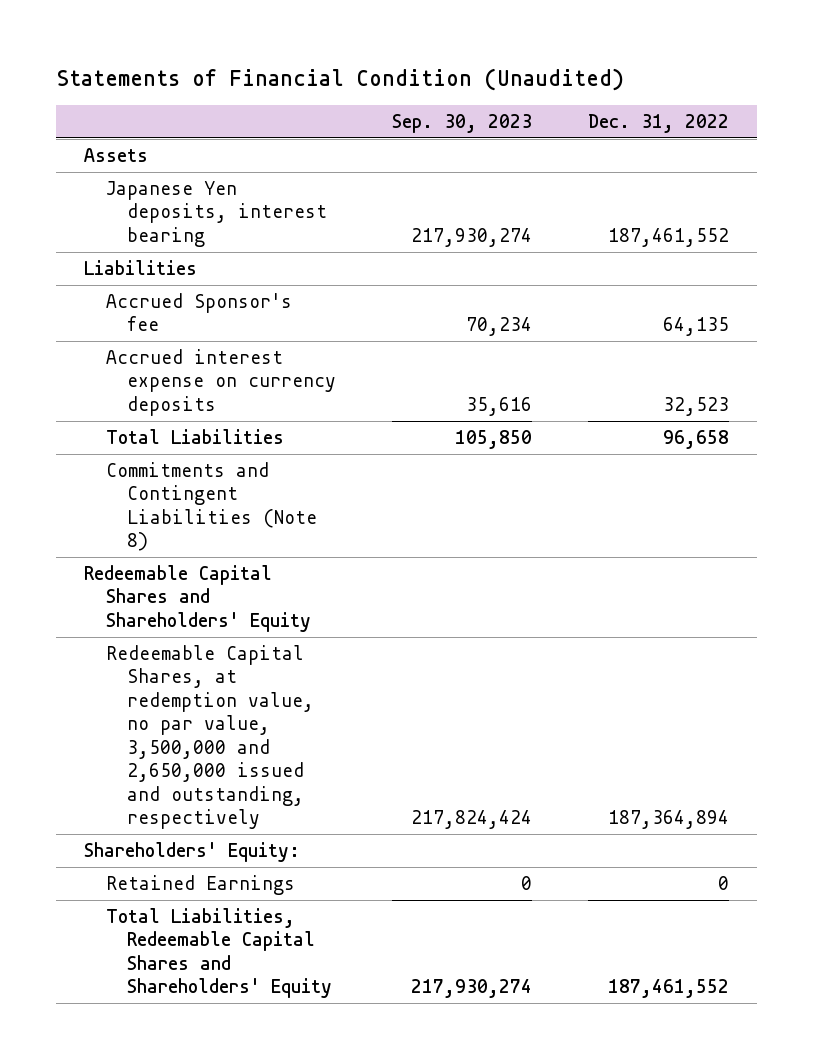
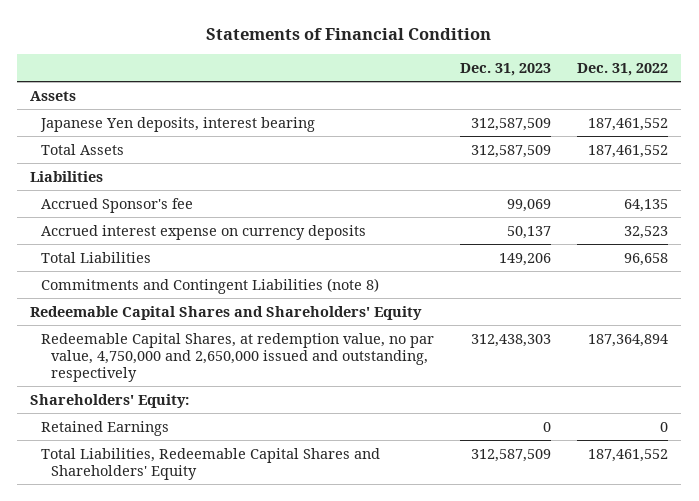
[56,67,625,91] Statements of Financial Condition (Unaudited) -> [206,27,492,40] Statements of Financial Condition
[392,113,533,133] Sep. 30, 2023 -> none
none -> [460,63,552,77] Dec. 31, 2023
none -> [40,143,124,155] Total Assets
[105,462,318,552] Commitments and Contingent Liabilities (Note 8) -> [40,277,379,294] Commitments and Contingent Liabilities (note 8)
[105,645,315,829] Redeemable Capital Shares, at redemption value, no par value, 3,500,000 and 2,650,000 issued and outstanding, respectively -> [40,332,434,382] Redeemable Capital Shares, at redemption value, no par value, 4,750,000 and 2,650,000 issued and outstanding, respectively

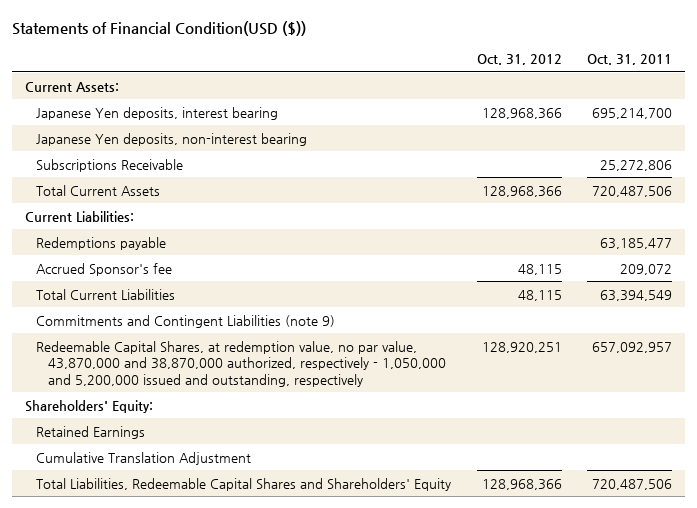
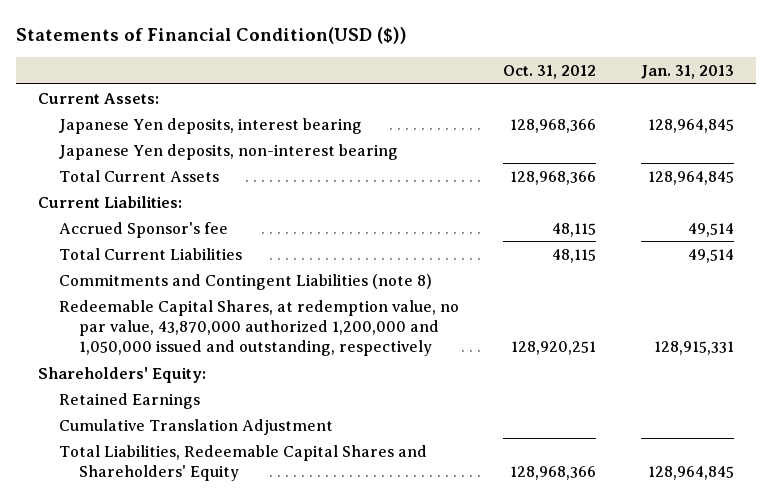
[587,54,673,66] Oct. 31, 2011 -> none
none -> [640,65,734,80] Jan. 31, 2013
[36,158,184,172] Subscriptions Receivable -> none
[36,236,167,250] Redemptions payable -> none
[36,314,336,328] Commitments and Contingent Liabilities (note 9) -> [58,273,432,290] Commitments and Contingent Liabilities (note 8)
[36,340,446,387] Redeemable Capital Shares, at redemption value, no par value, 43,870,000 and 38,870,000 authorized, respectively - 1,050,000 and 5,200,000 issued and outstanding, respectively -> [58,299,459,357] Redeemable Capital Shares, at redemption value, no par value, 43,870,000 authorized 1,200,000 and 1,050,000 issued and outstanding, respectively

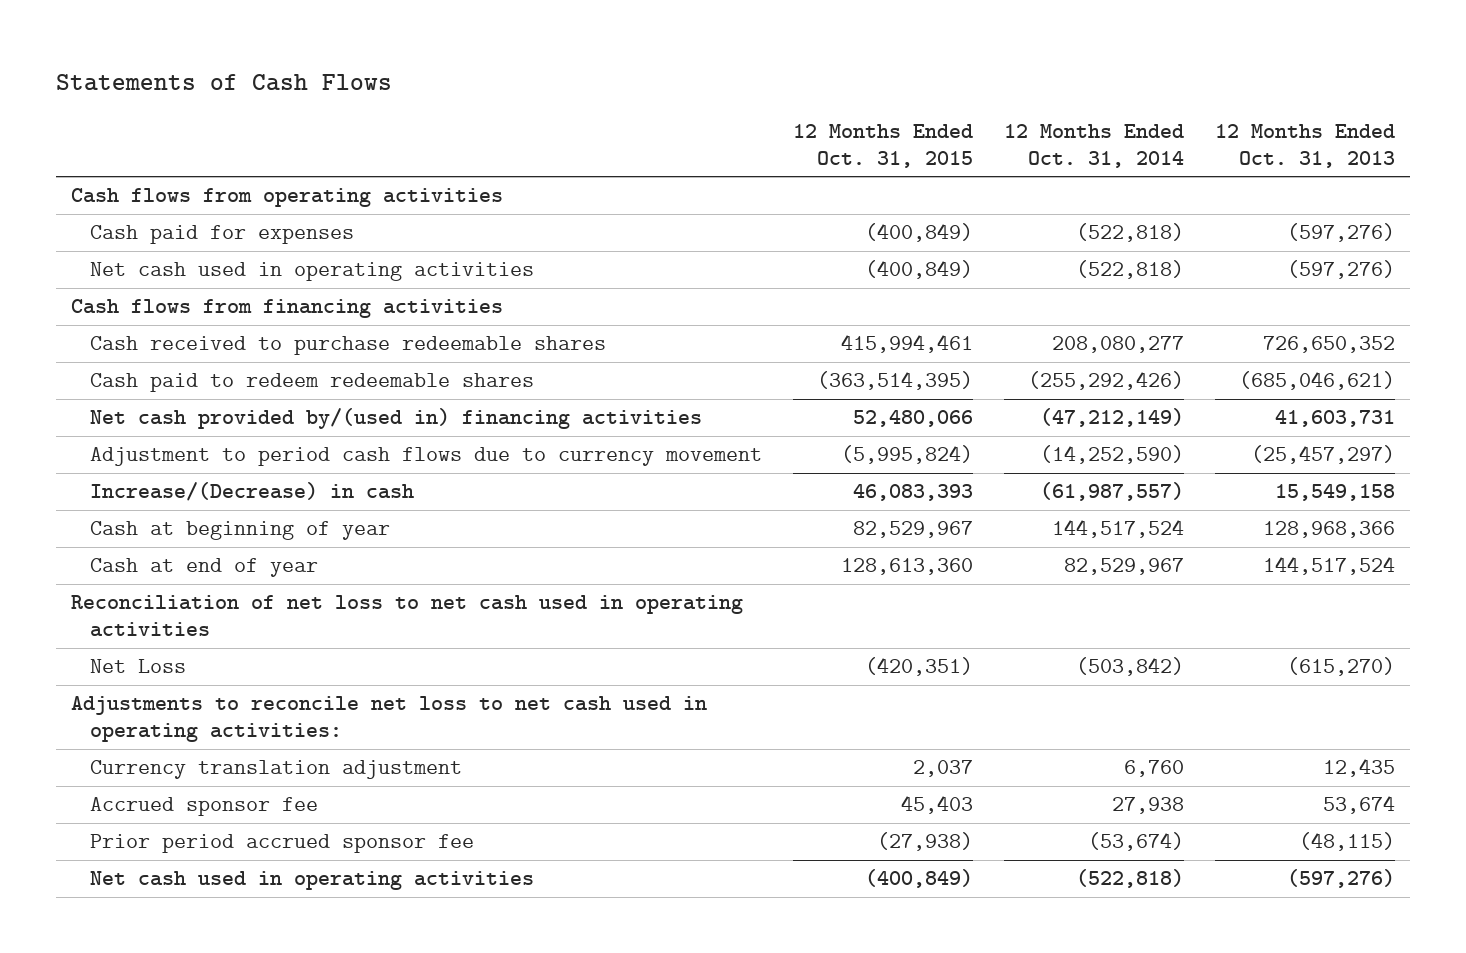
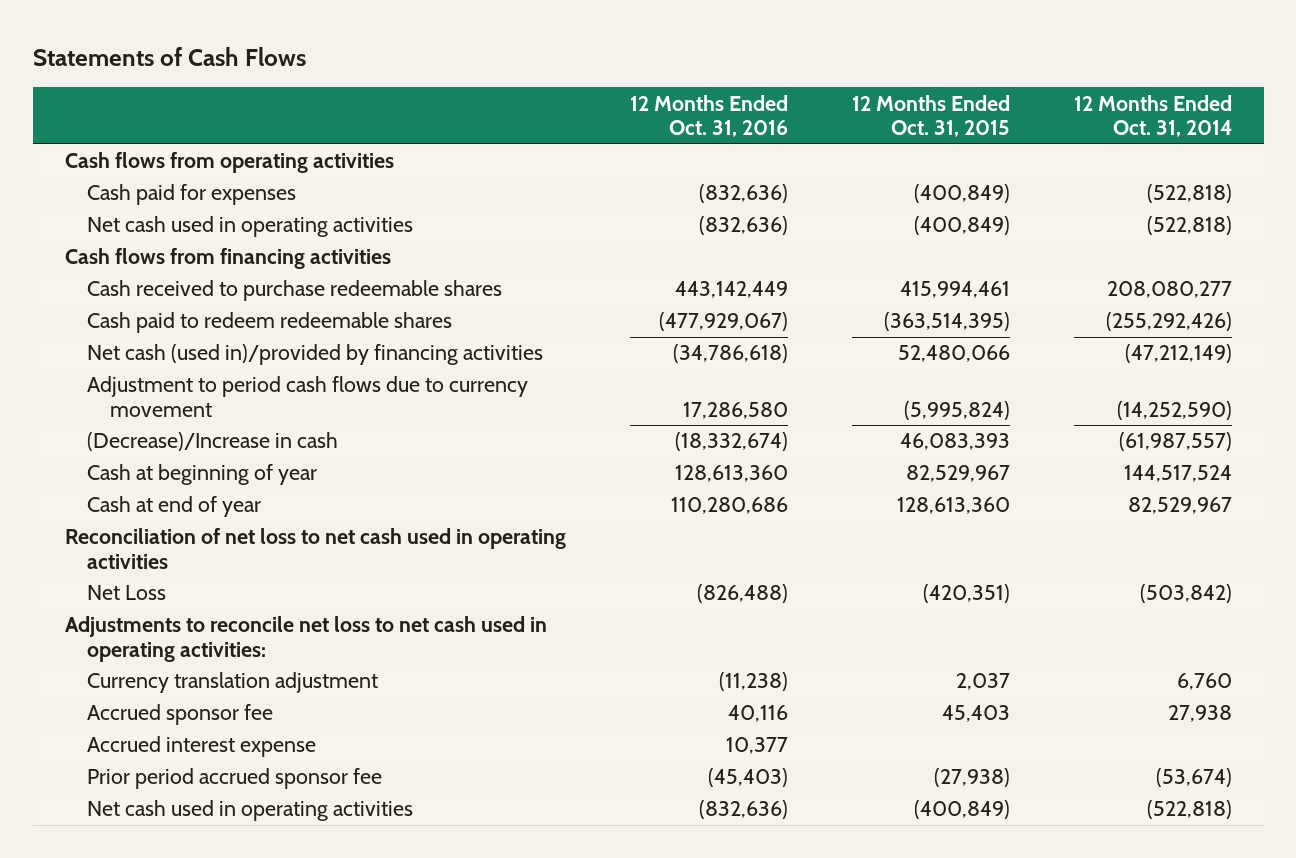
[1214,123,1395,168] 12 Months Ended Oct. 31, 2013 -> none
none -> [629,94,788,138] 12 Months Ended Oct. 31, 2016
[90,408,703,430] Net cash provided by/(used in) financing activities -> [87,344,544,366] Net cash (used in)/provided by financing activities
[90,482,415,502] Increase/(Decrease) in cash -> [87,432,339,452] (Decrease)/Increase in cash
none -> [87,736,317,758] Accrued interest expense

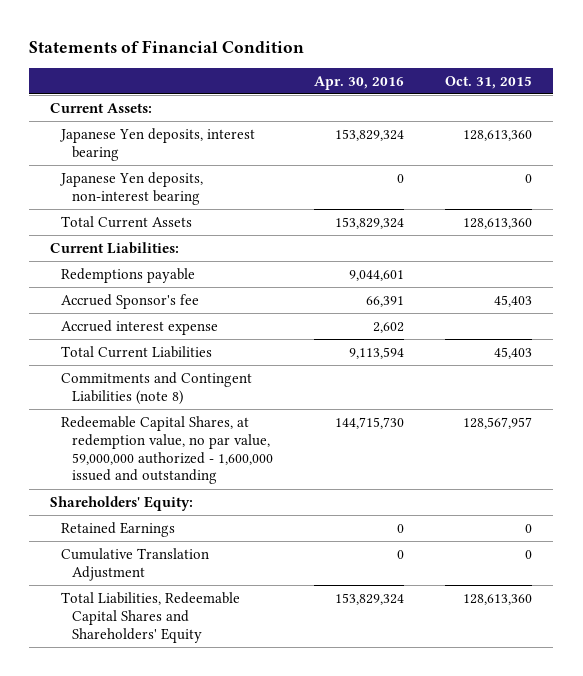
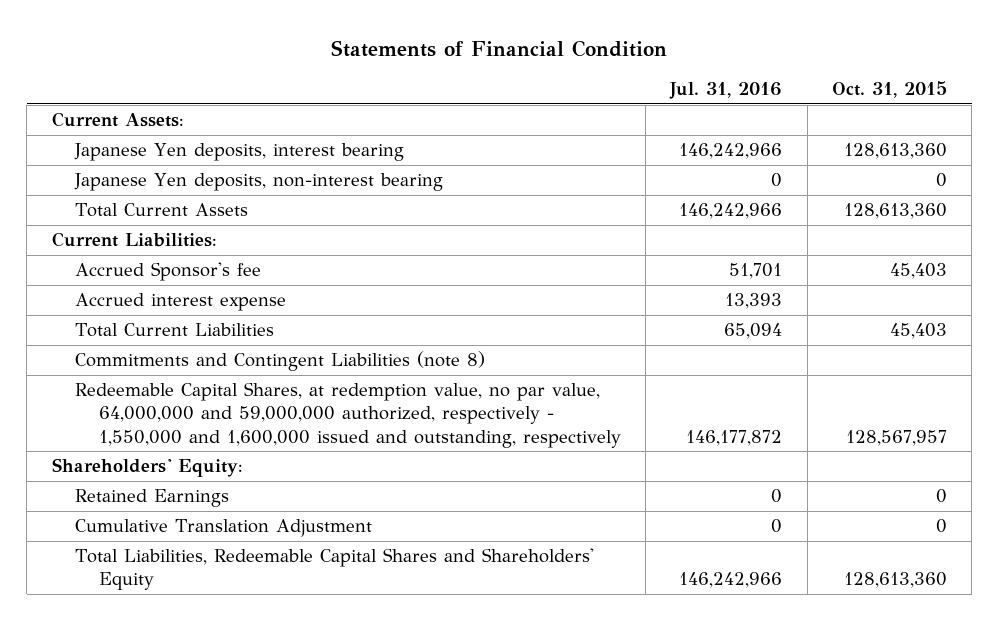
[313,75,404,90] Apr. 30, 2016 -> none
none -> [669,82,783,100] Jul. 31, 2016
[60,267,195,283] Redemptions payable -> none
[60,415,273,485] Redeemable Capital Shares, at redemption value, no par value, 59,000,000 authorized - 1,600,000 issued and outstanding -> [75,382,621,448] Redeemable Capital Shares, at redemption value, no par value, 64,000,000 and 59,000,000 authorized, respectively - 1,550,000 and 1,600,000 issued and outstanding, respectively

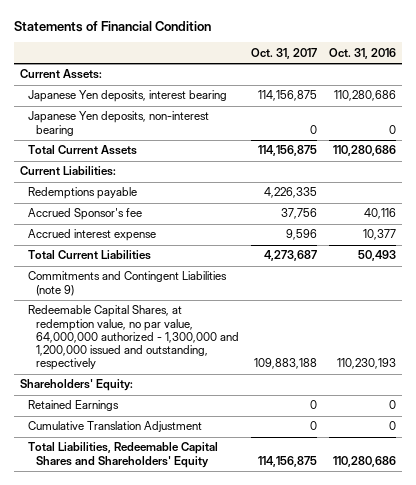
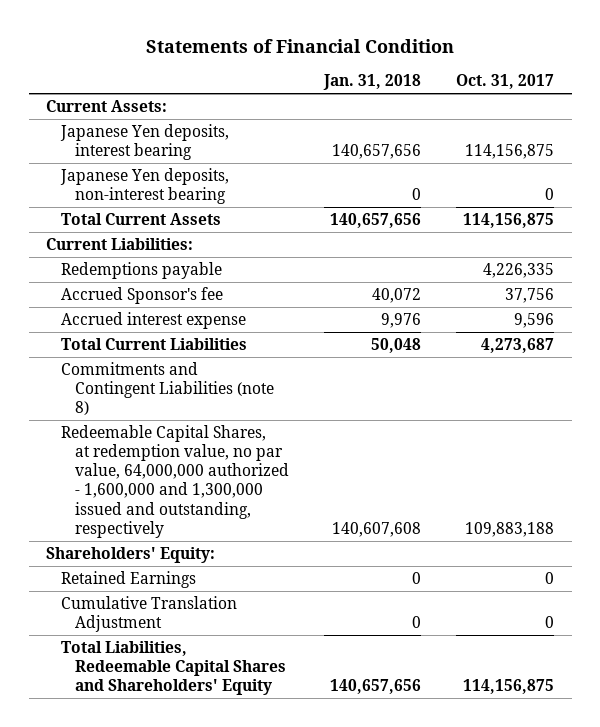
[329,47,397,59] Oct. 31, 2016 -> none
none -> [322,74,421,91] Jan. 31, 2018
[27,271,227,296] Commitments and Contingent Liabilities (note 9) -> [60,362,274,416] Commitments and Contingent Liabilities (note 8)
[27,305,239,371] Redeemable Capital Shares, at redemption value, no par value, 64,000,000 authorized - 1,300,000 and 1,200,000 issued and outstanding, respectively -> [60,425,289,538] Redeemable Capital Shares, at redemption value, no par value, 64,000,000 authorized - 1,600,000 and 1,300,000 issued and outstanding, respectively

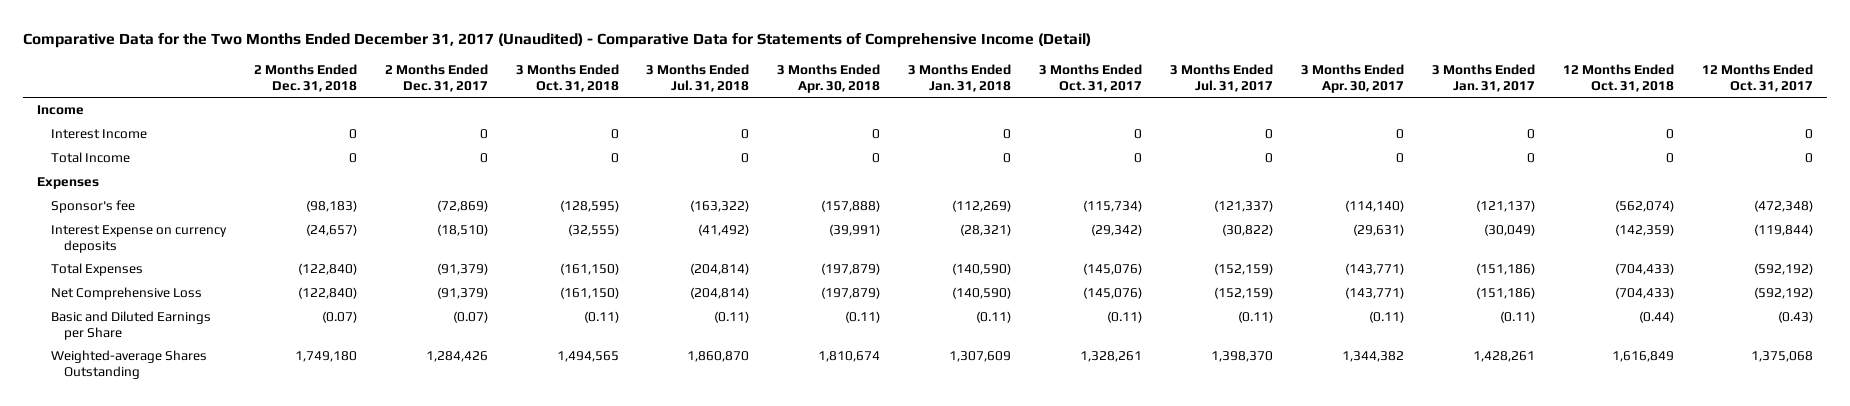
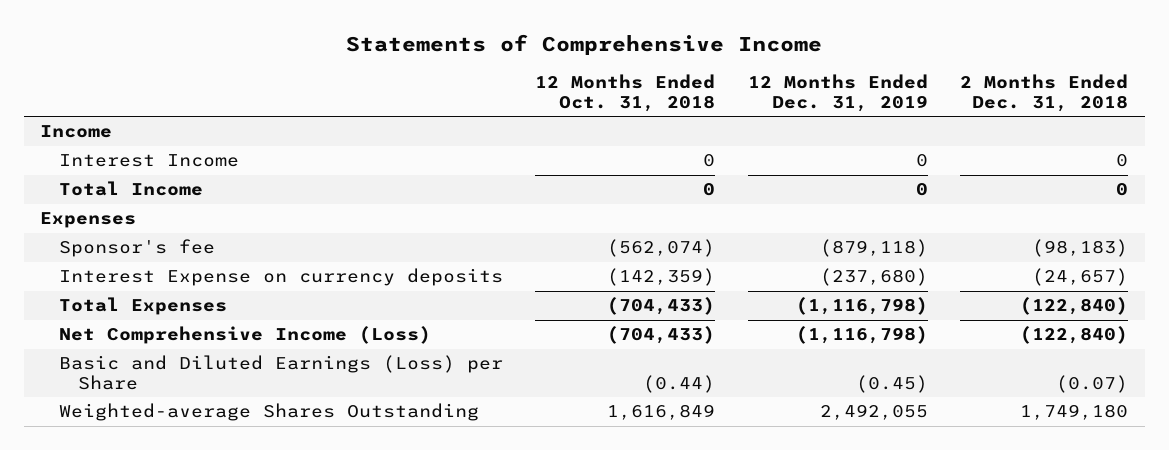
[23,33,1092,49] Comparative Data for the Two Months Ended December 31, 2017 (Unaudited) - Comparative Data for Statements of Comprehensive Income (Detail) -> [346,33,823,55] Statements of Comprehensive Income
[384,63,488,92] 2 Months Ended Dec. 31, 2017 -> none
[515,63,619,92] 3 Months Ended Oct. 31, 2018 -> none
[646,63,750,92] 3 Months Ended Jul. 31, 2018 -> none
[777,63,881,93] 3 Months Ended Apr. 30, 2018 -> none
[908,63,1012,92] 3 Months Ended Jan. 31, 2018 -> none
[1039,63,1143,92] 3 Months Ended Oct. 31, 2017 -> none
[1170,63,1274,92] 3 Months Ended Jul. 31, 2017 -> none
[1300,63,1404,93] 3 Months Ended Apr. 30, 2017 -> none
[1431,63,1535,92] 3 Months Ended Jan. 31, 2017 -> none
[1701,63,1813,92] 12 Months Ended Oct. 31, 2017 -> none
none -> [747,74,928,112] 12 Months Ended Dec. 31, 2019
[50,287,202,301] Net Comprehensive Loss -> [58,326,431,345] Net Comprehensive Income (Loss)
[50,311,211,341] Basic and Diluted Earnings per Share -> [58,355,503,391] Basic and Diluted Earnings (Loss) per Share

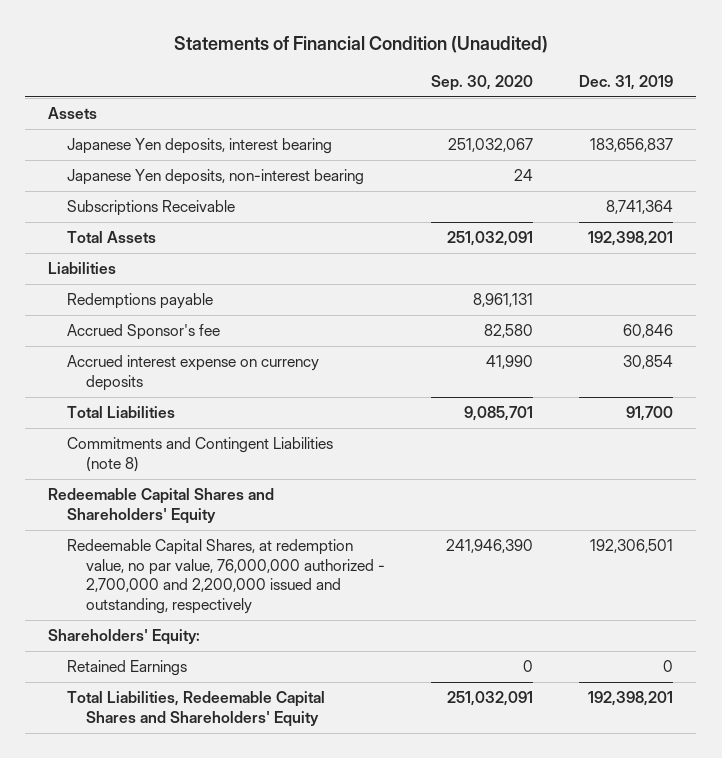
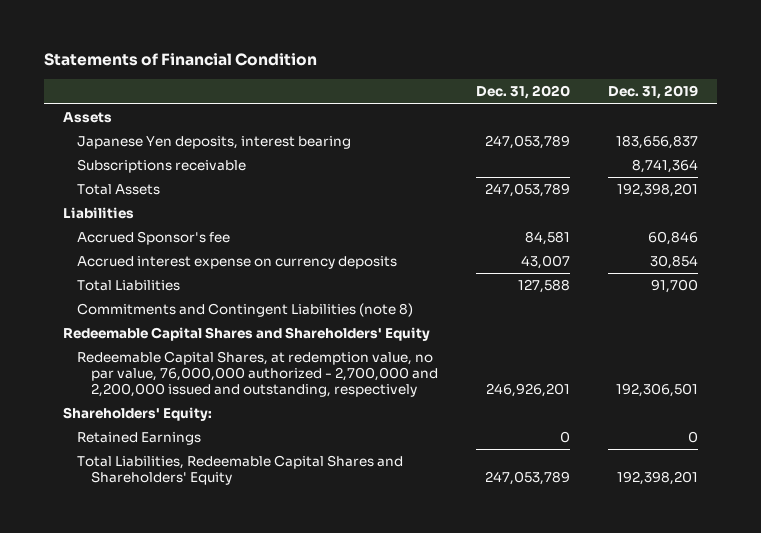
[173,35,548,53] Statements of Financial Condition (Unaudited) -> [44,53,318,67] Statements of Financial Condition
[431,74,534,91] Sep. 30, 2020 -> none
none -> [476,85,571,100] Dec. 31, 2020
[67,169,365,186] Japanese Yen deposits, non-interest bearing -> none
[67,200,236,217] Subscriptions Receivable -> [77,159,247,174] Subscriptions receivable
[67,293,214,310] Redemptions payable -> none

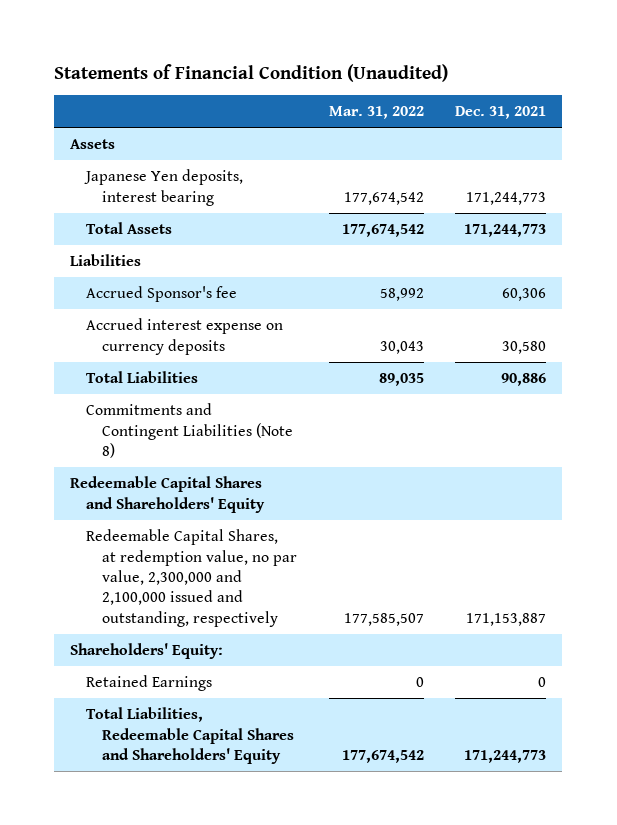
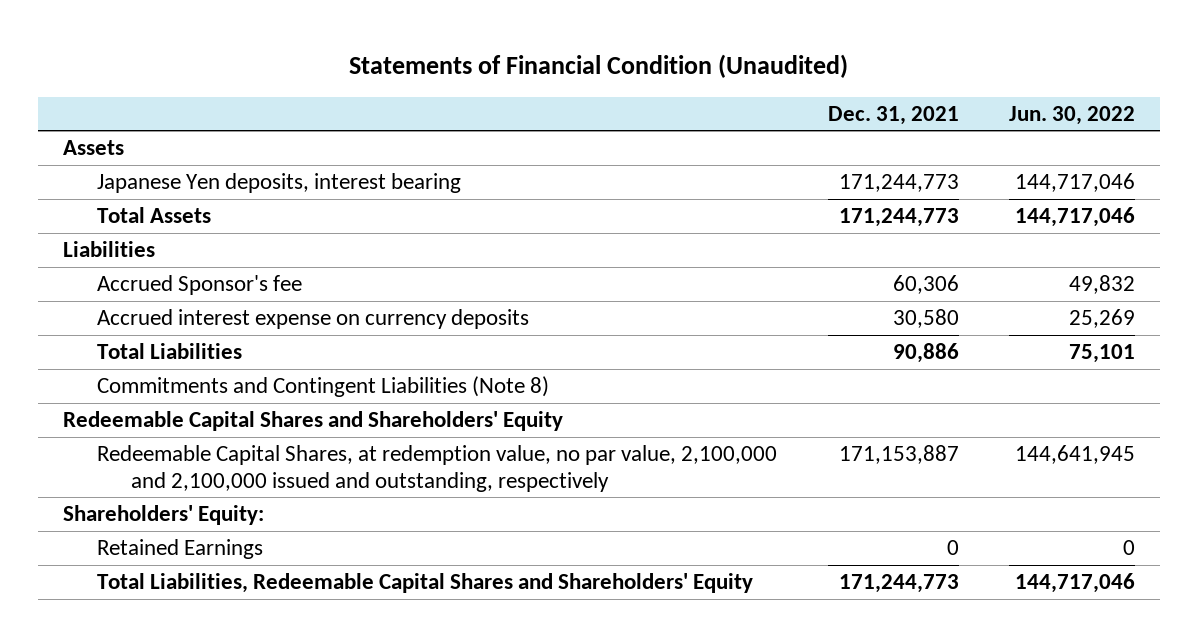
[328,106,424,120] Mar. 31, 2022 -> none
none -> [1008,105,1135,125] Jun. 30, 2022
[86,529,298,627] Redeemable Capital Shares, at redemption value, no par value, 2,300,000 and 2,100,000 issued and outstanding, respectively -> [97,445,778,492] Redeemable Capital Shares, at redemption value, no par value, 2,100,000 and 2,100,000 issued and outstanding, respectively

